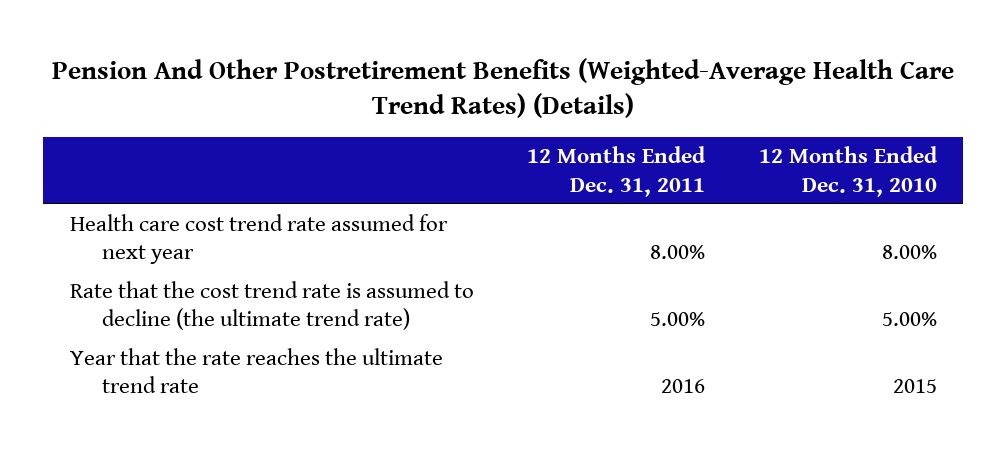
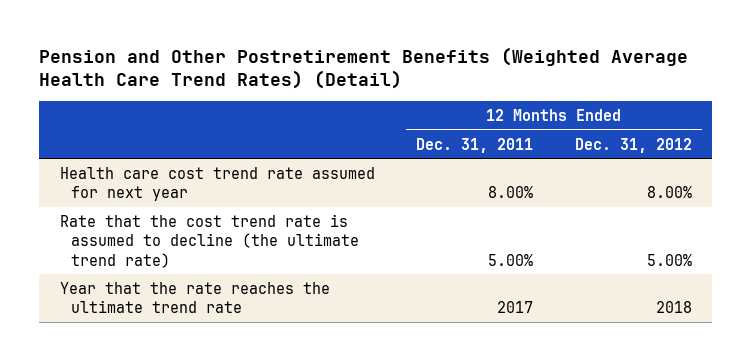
[52,57,955,119] Pension And Other Postretirement Benefits (Weighted-Average Health Care Trend Rates) (Details) -> [39,46,689,90] Pension and Other Postretirement Benefits (Weighted Average Health Care Trend Rates) (Detail)
[758,146,938,197] 12 Months Ended Dec. 31, 2010 -> none
none -> [574,137,692,153] Dec. 31, 2012
[661,379,706,394] 2016 -> [497,301,534,314] 2017

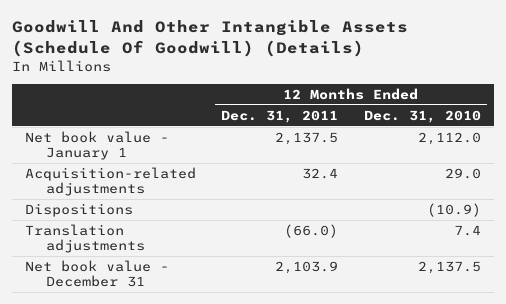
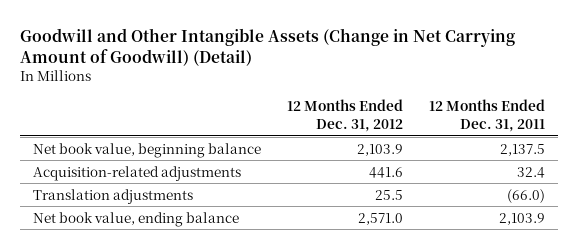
[11,20,408,57] Goodwill And Other Intangible Assets (Schedule Of Goodwill) (Details) -> [20,27,516,66] Goodwill and Other Intangible Assets (Change in Net Carrying Amount of Goodwill) (Detail)
[363,109,481,123] Dec. 31, 2010 -> none
none -> [287,99,404,133] 12 Months Ended Dec. 31, 2012
[24,131,169,161] Net book value - January 1 -> [33,142,262,158] Net book value, beginning balance
[24,203,133,218] Dispositions -> none
[24,260,169,288] Net book value - December 31 -> [33,211,240,227] Net book value, ending balance

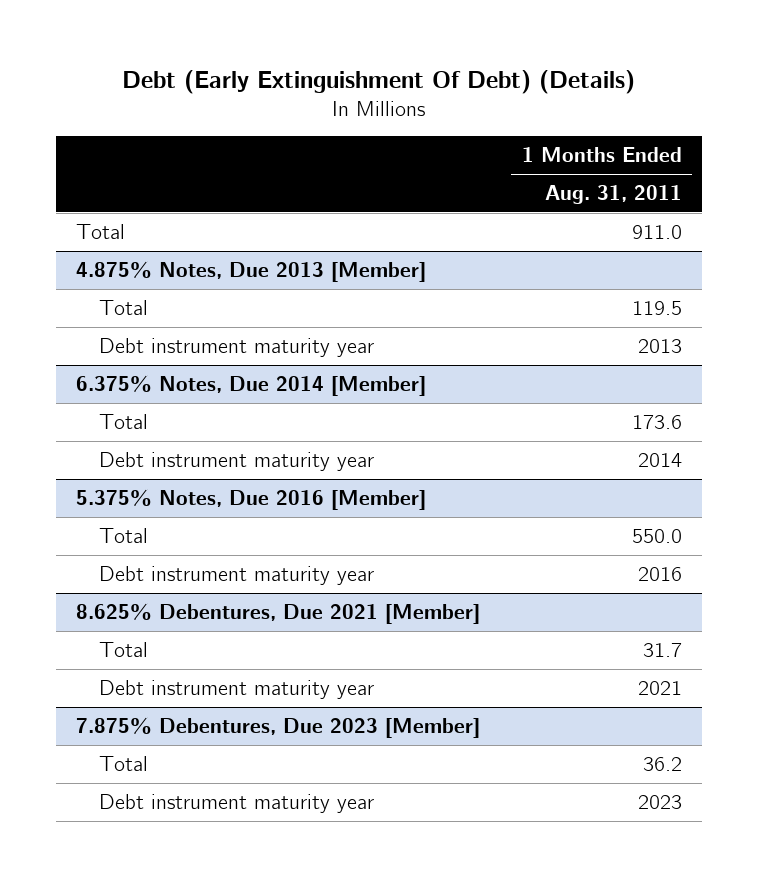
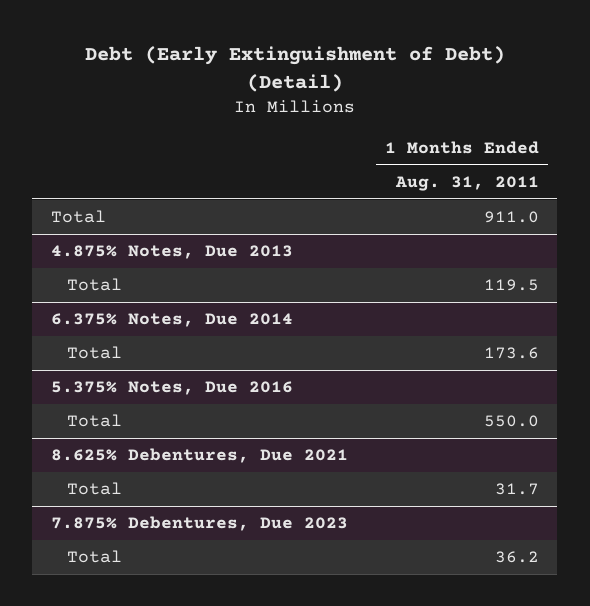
[121,69,635,94] Debt (Early Extinguishment Of Debt) (Details) -> [84,46,505,93] Debt (Early Extinguishment of Debt) (Detail)
[76,261,427,283] 4.875% Notes, Due 2013 [Member] -> [50,245,293,260] 4.875% Notes, Due 2013
[99,338,375,358] Debt instrument maturity year -> none
[76,375,427,397] 6.375% Notes, Due 2014 [Member] -> [50,313,293,328] 6.375% Notes, Due 2014
[99,452,375,472] Debt instrument maturity year -> none
[76,489,427,511] 5.375% Notes, Due 2016 [Member] -> [50,381,293,396] 5.375% Notes, Due 2016
[99,566,375,586] Debt instrument maturity year -> none
[76,603,481,625] 8.625% Debentures, Due 2021 [Member] -> [50,448,348,464] 8.625% Debentures, Due 2021
[99,680,375,700] Debt instrument maturity year -> none
[76,717,481,739] 7.875% Debentures, Due 2023 [Member] -> [50,516,348,532] 7.875% Debentures, Due 2023
[99,794,375,814] Debt instrument maturity year -> none

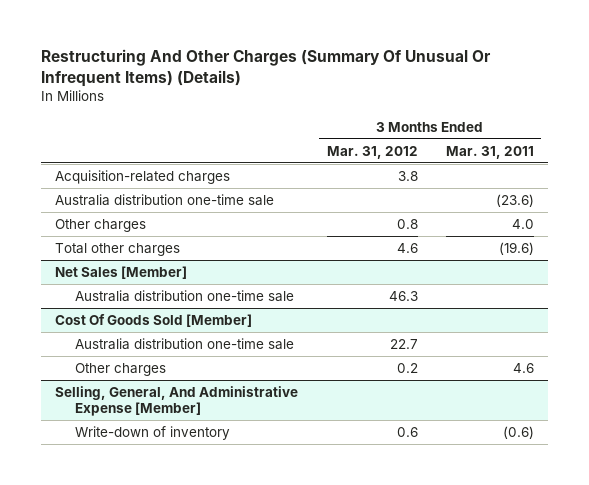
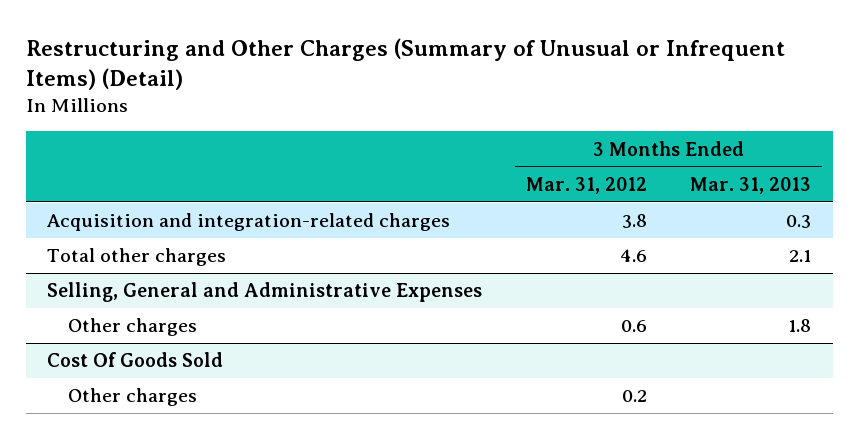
[40,48,491,88] Restructuring And Other Charges (Summary Of Unusual Or Infrequent Items) (Details) -> [25,37,785,90] Restructuring and Other Charges (Summary of Unusual or Infrequent Items) (Detail)
[445,145,534,159] Mar. 31, 2011 -> none
none -> [690,176,812,194] Mar. 31, 2013
[55,193,275,206] Australia distribution one-time sale -> none
[55,218,147,232] Other charges -> none
[55,169,231,184] Acquisition-related charges -> [47,213,451,232] Acquisition and integration-related charges
[55,265,188,279] Net Sales [Member] -> none
[74,289,294,302] Australia distribution one-time sale -> none
[74,337,294,350] Australia distribution one-time sale -> none
none -> [47,282,483,303] Selling, General and Administrative Expenses
none -> [67,318,197,337] Other charges
[55,313,253,327] Cost Of Goods Sold [Member] -> [47,352,224,368] Cost Of Goods Sold
[55,385,299,416] Selling, General, And Administrative Expense [Member] -> none
[74,425,230,440] Write-down of inventory -> none

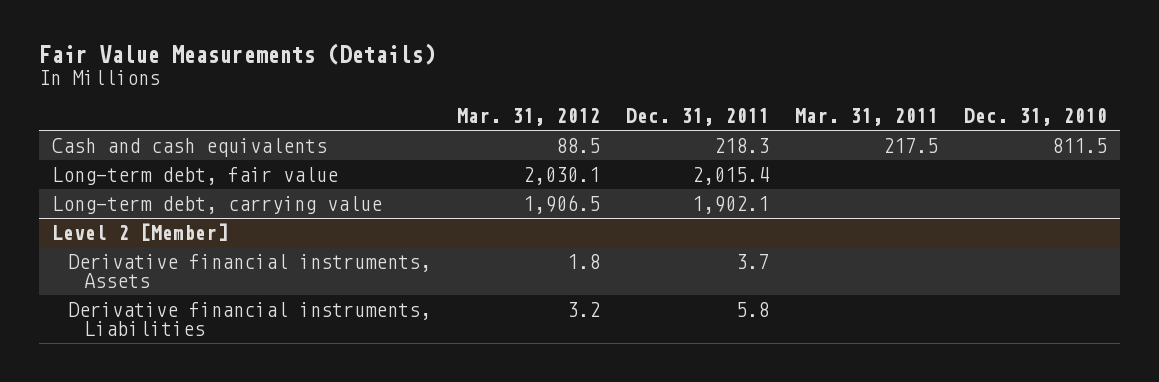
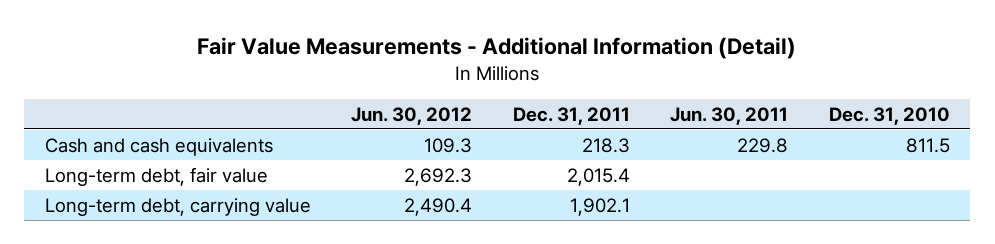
[38,43,435,66] Fair Value Measurements (Details) -> [197,37,797,60] Fair Value Measurements - Additional Information (Detail)
[456,108,600,127] Mar. 31, 2012 -> none
[794,108,938,127] Mar. 31, 2011 -> none
none -> [351,106,473,125] Jun. 30, 2012
none -> [670,106,789,125] Jun. 30, 2011
[51,222,228,241] Level 2 [Member] -> none
[67,253,431,289] Derivative financial instruments, Assets -> none
[67,301,431,337] Derivative financial instruments, Liabilities -> none

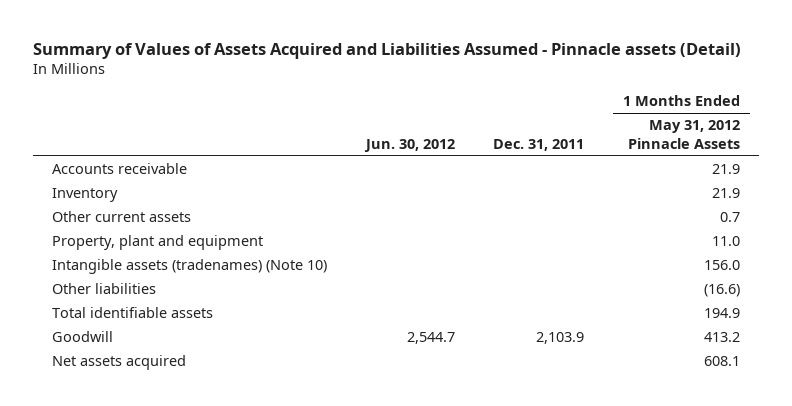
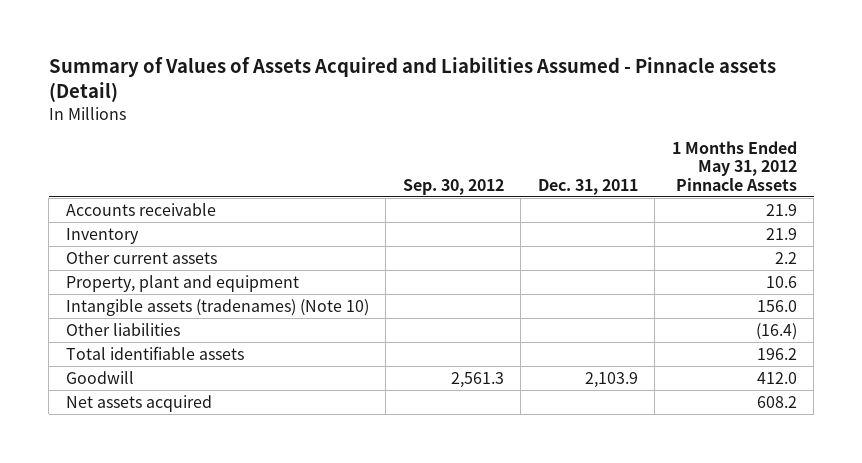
[363,138,455,152] Jun. 30, 2012 -> none
none -> [402,178,504,195] Sep. 30, 2012
[720,212,741,223] 0.7 -> [774,251,797,264] 2.2
[712,236,741,247] 11.0 -> [765,275,797,288] 10.6
[704,284,741,298] (16.6) -> [755,322,797,340] (16.4)
[704,308,741,319] 194.9 -> [756,347,797,360] 196.2
[704,332,741,343] 413.2 -> [756,371,797,384] 412.0
[704,356,741,367] 608.1 -> [756,395,797,408] 608.2

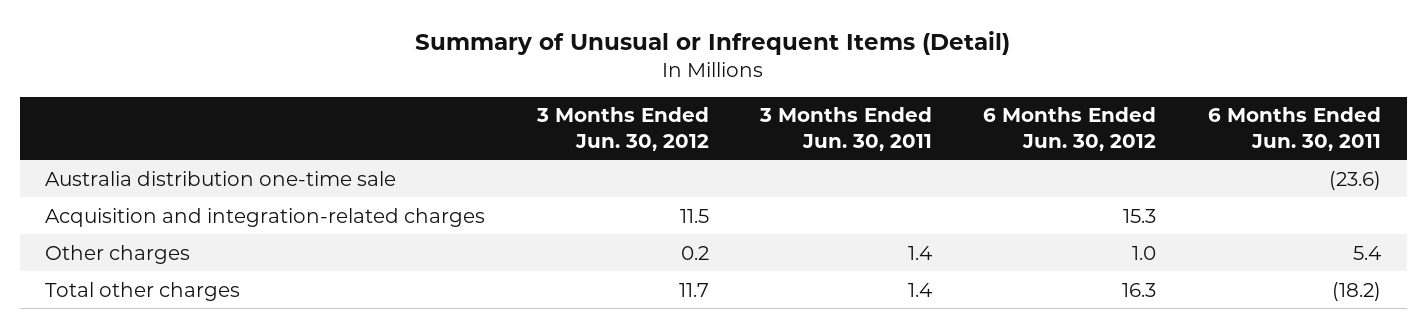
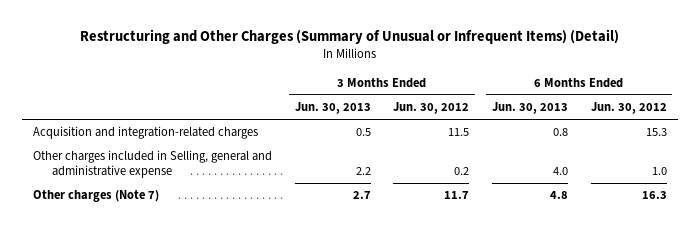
[415,31,1011,56] Summary of Unusual or Infrequent Items (Detail) -> [79,29,619,45] Restructuring and Other Charges (Summary of Unusual or Infrequent Items) (Detail)
[759,107,933,151] 3 Months Ended Jun. 30, 2011 -> none
[1207,107,1381,151] 6 Months Ended Jun. 30, 2011 -> none
none -> [294,102,371,115] Jun. 30, 2013
none -> [492,102,569,115] Jun. 30, 2013
[45,170,397,186] Australia distribution one-time sale -> none
[45,244,191,264] Other charges -> [33,150,273,178] Other charges included in Selling, general and administrative expense
[45,281,241,301] Total other charges -> [33,190,160,203] Other charges (Note 7)

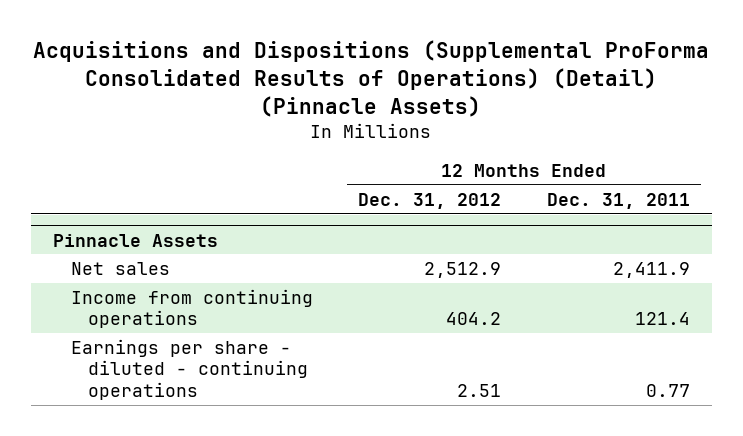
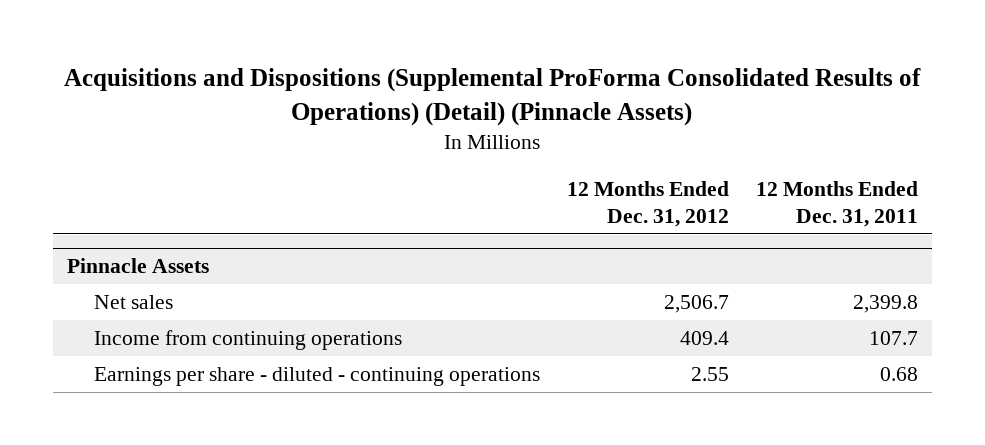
[424,261,502,278] 2,512.9 -> [663,295,729,314] 2,506.7
[612,261,690,278] 2,411.9 -> [853,295,919,314] 2,399.8
[446,312,502,326] 404.2 -> [679,331,729,346] 409.4
[634,312,690,326] 121.4 -> [869,331,919,346] 107.7
[457,384,502,398] 2.51 -> [690,367,729,382] 2.55
[645,384,690,398] 0.77 -> [880,367,919,382] 0.68

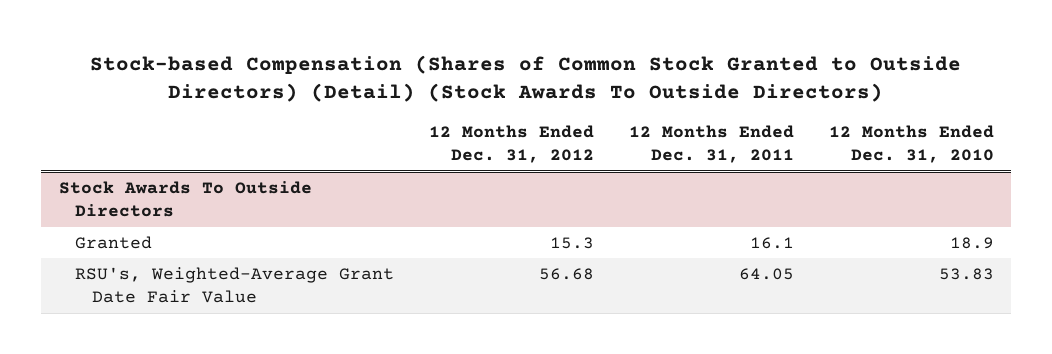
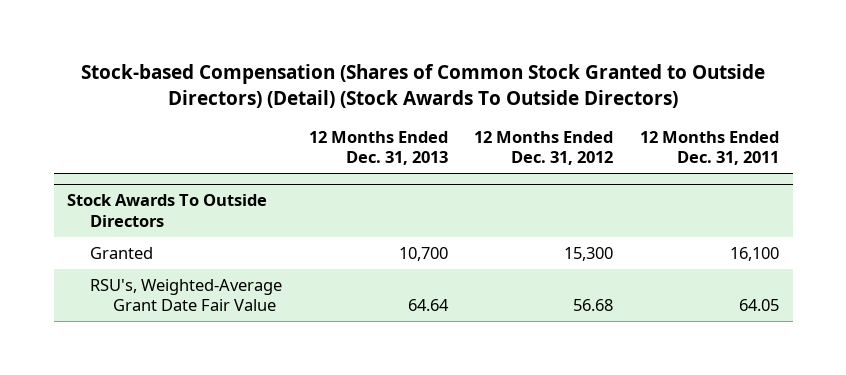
[828,124,994,164] 12 Months Ended Dec. 31, 2010 -> none
none -> [308,130,448,166] 12 Months Ended Dec. 31, 2013
[550,236,595,249] 15.3 -> [564,246,614,261] 15,300
[749,236,794,249] 16.1 -> [730,246,780,261] 16,100

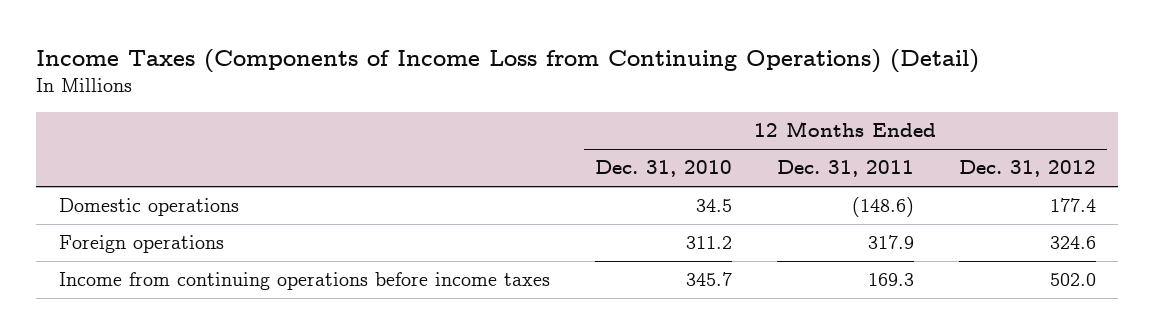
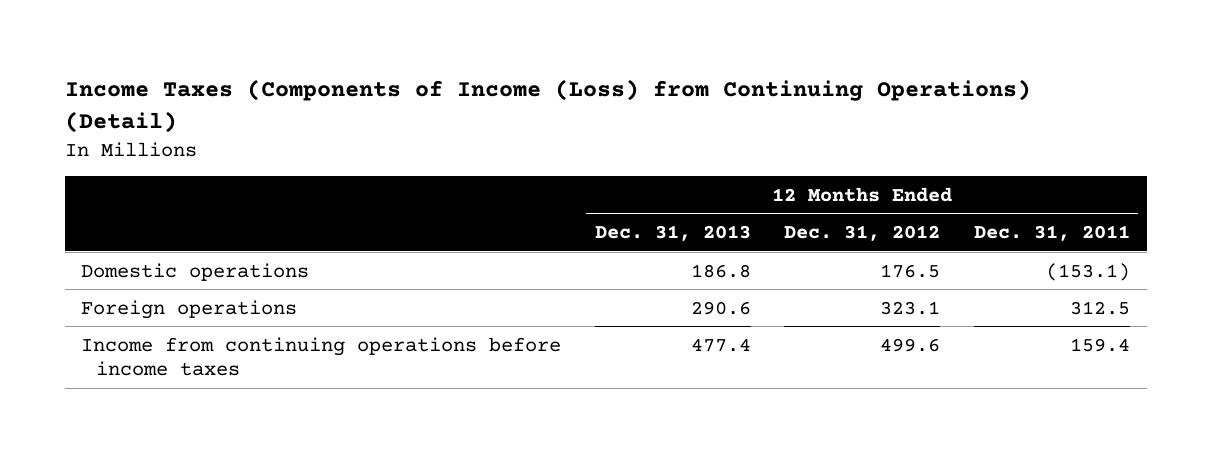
[36,49,980,74] Income Taxes (Components of Income Loss from Continuing Operations) (Detail) -> [64,79,1031,133] Income Taxes (Components of Income (Loss) from Continuing Operations) (Detail)
[594,160,732,178] Dec. 31, 2010 -> none
none -> [594,225,751,242] Dec. 31, 2013
[851,197,914,218] (148.6) -> [1045,262,1130,281] (153.1)
[1049,198,1096,213] 177.4 -> [880,263,941,278] 176.5
[867,235,914,250] 317.9 -> [1069,300,1130,315] 312.5
[1049,236,1096,250] 324.6 -> [880,300,941,315] 323.1
[867,273,914,287] 169.3 -> [1069,337,1130,352] 159.4
[1049,273,1096,287] 502.0 -> [880,337,941,352] 499.6

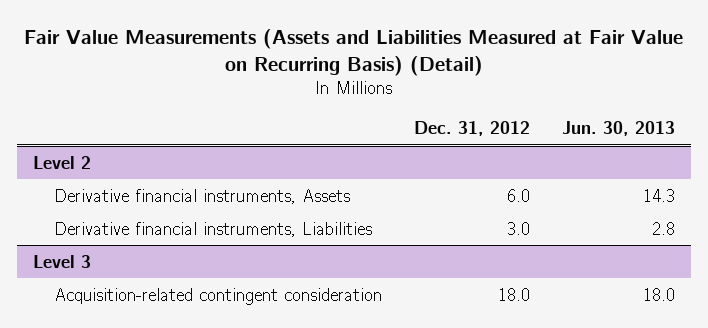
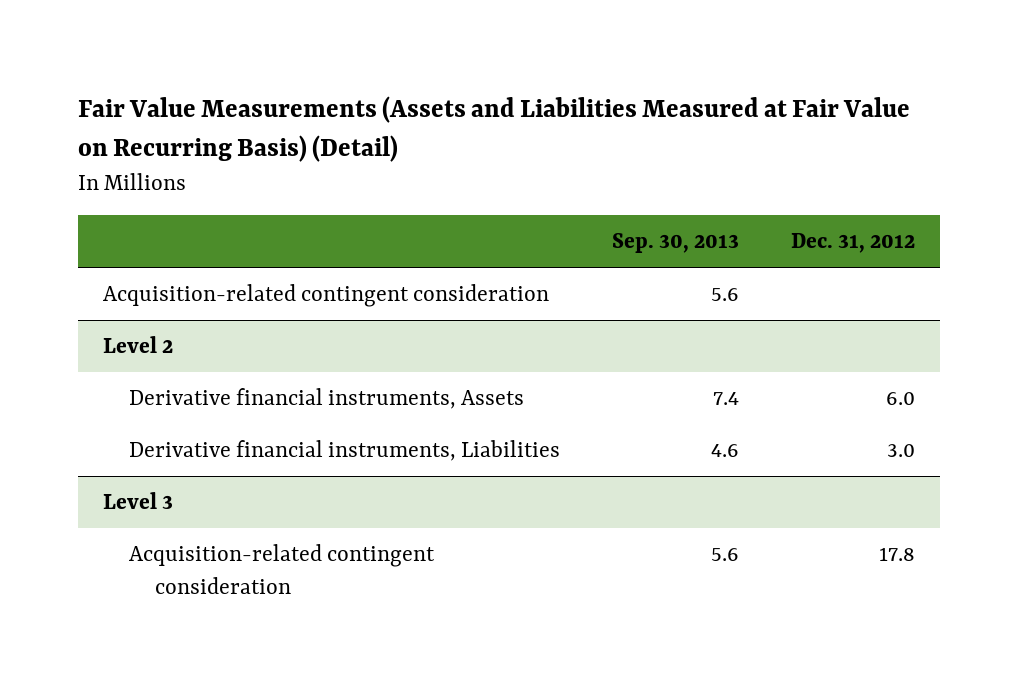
[561,121,675,137] Jun. 30, 2013 -> none
none -> [611,233,739,254] Sep. 30, 2013
none -> [103,284,550,308] Acquisition-related contingent consideration
[497,287,530,301] 18.0 -> [878,547,915,562] 17.8

